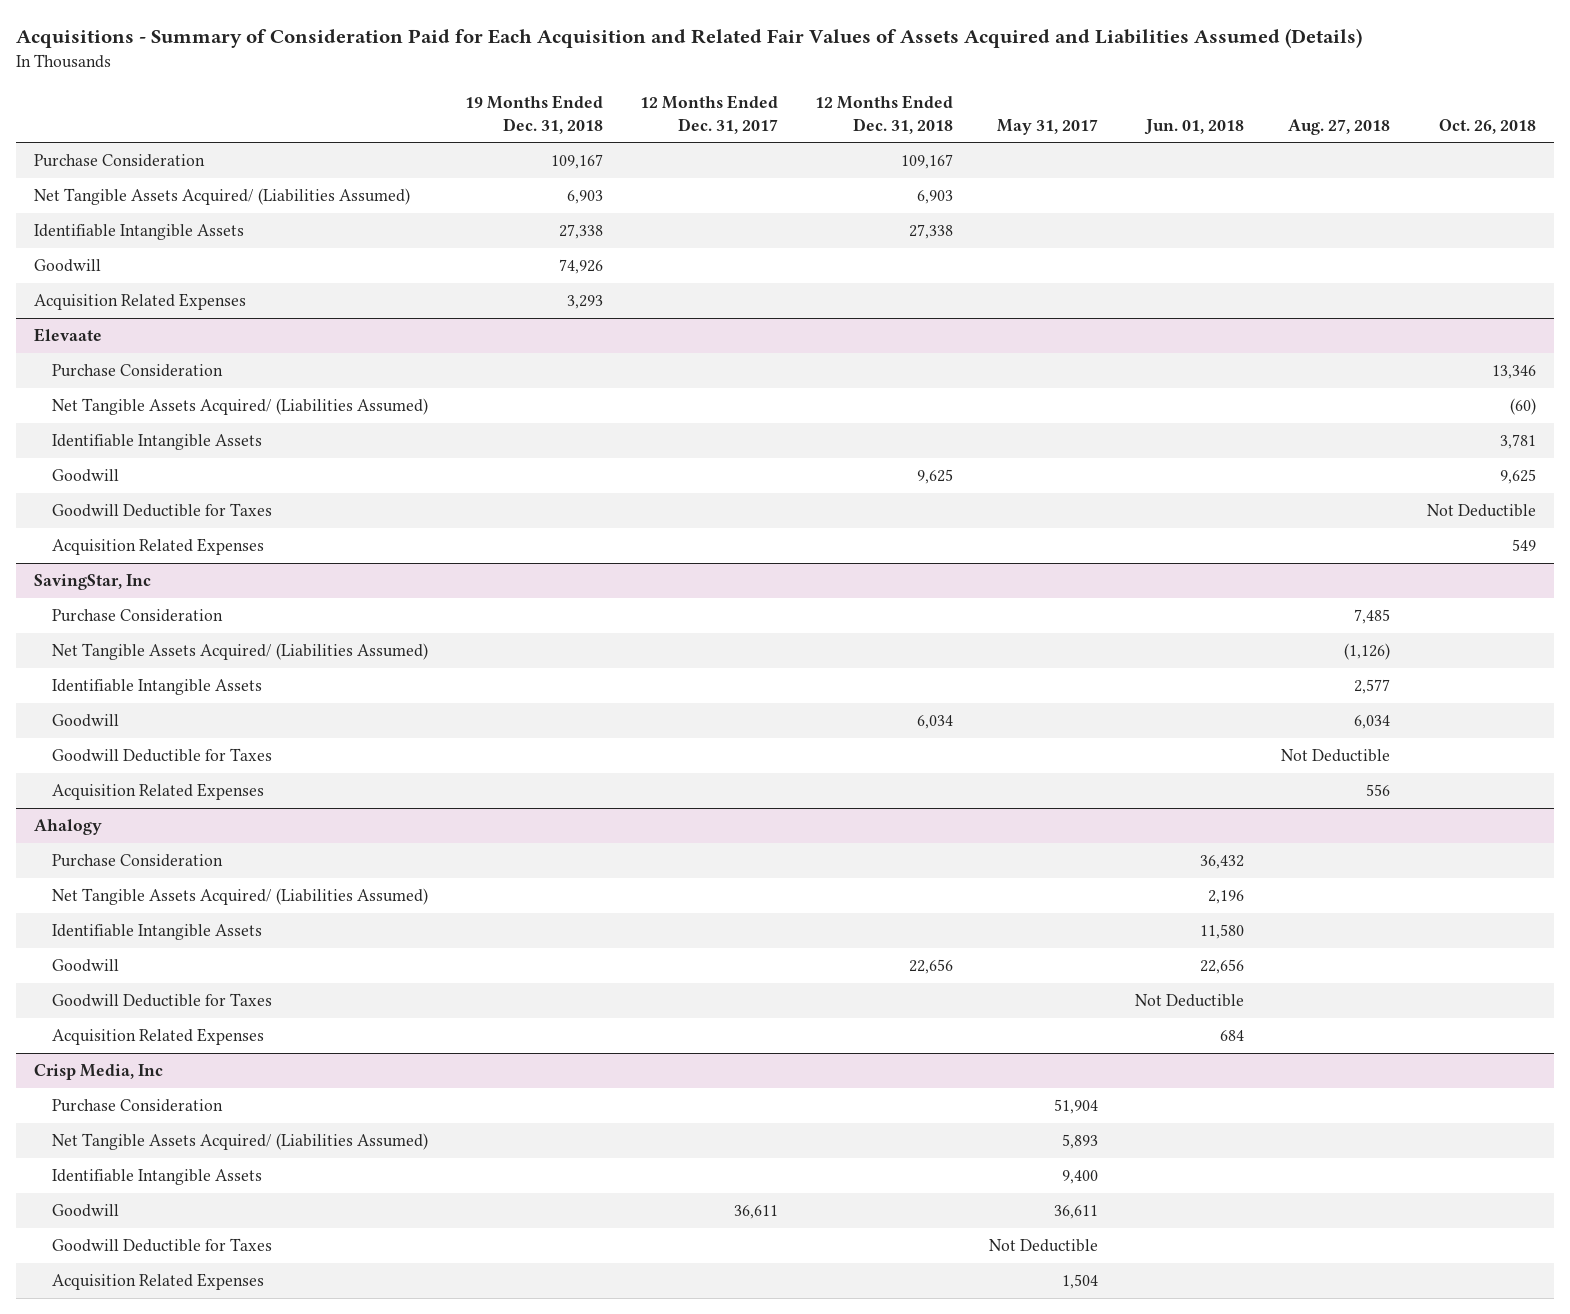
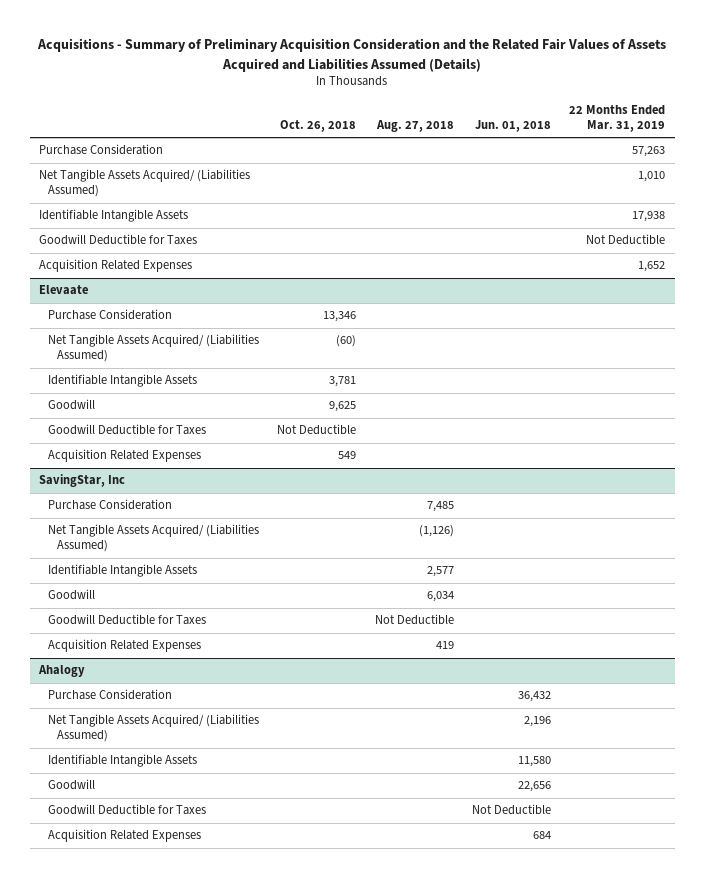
[15,28,1362,49] Acquisitions - Summary of Consideration Paid for Each Acquisition and Related Fair Values of Assets Acquired and Liabilities Assumed (Details) -> [37,38,667,72] Acquisitions - Summary of Preliminary Acquisition Consideration and the Related Fair Values of Assets Acquired and Liabilities Assumed (Details)
[465,95,604,134] 19 Months Ended Dec. 31, 2018 -> none
[639,95,778,134] 12 Months Ended Dec. 31, 2017 -> none
[814,95,953,134] 12 Months Ended Dec. 31, 2018 -> none
[997,118,1099,135] May 31, 2017 -> none
none -> [569,105,666,133] 22 Months Ended Mar. 31, 2019
[34,259,102,273] Goodwill -> none
none -> [39,234,198,246] Goodwill Deductible for Taxes
[1365,784,1390,797] 556 -> [435,641,454,650] 419
[34,1064,164,1081] Crisp Media, Inc -> none
[52,1099,224,1113] Purchase Consideration -> none
[52,1133,429,1151] Net Tangible Assets Acquired/ (Liabilities Assumed) -> none
[52,1169,263,1186] Identifiable Intangible Assets -> none
[52,1204,120,1218] Goodwill -> none
[52,1238,273,1253] Goodwill Deductible for Taxes -> none
[52,1273,265,1291] Acquisition Related Expenses -> none

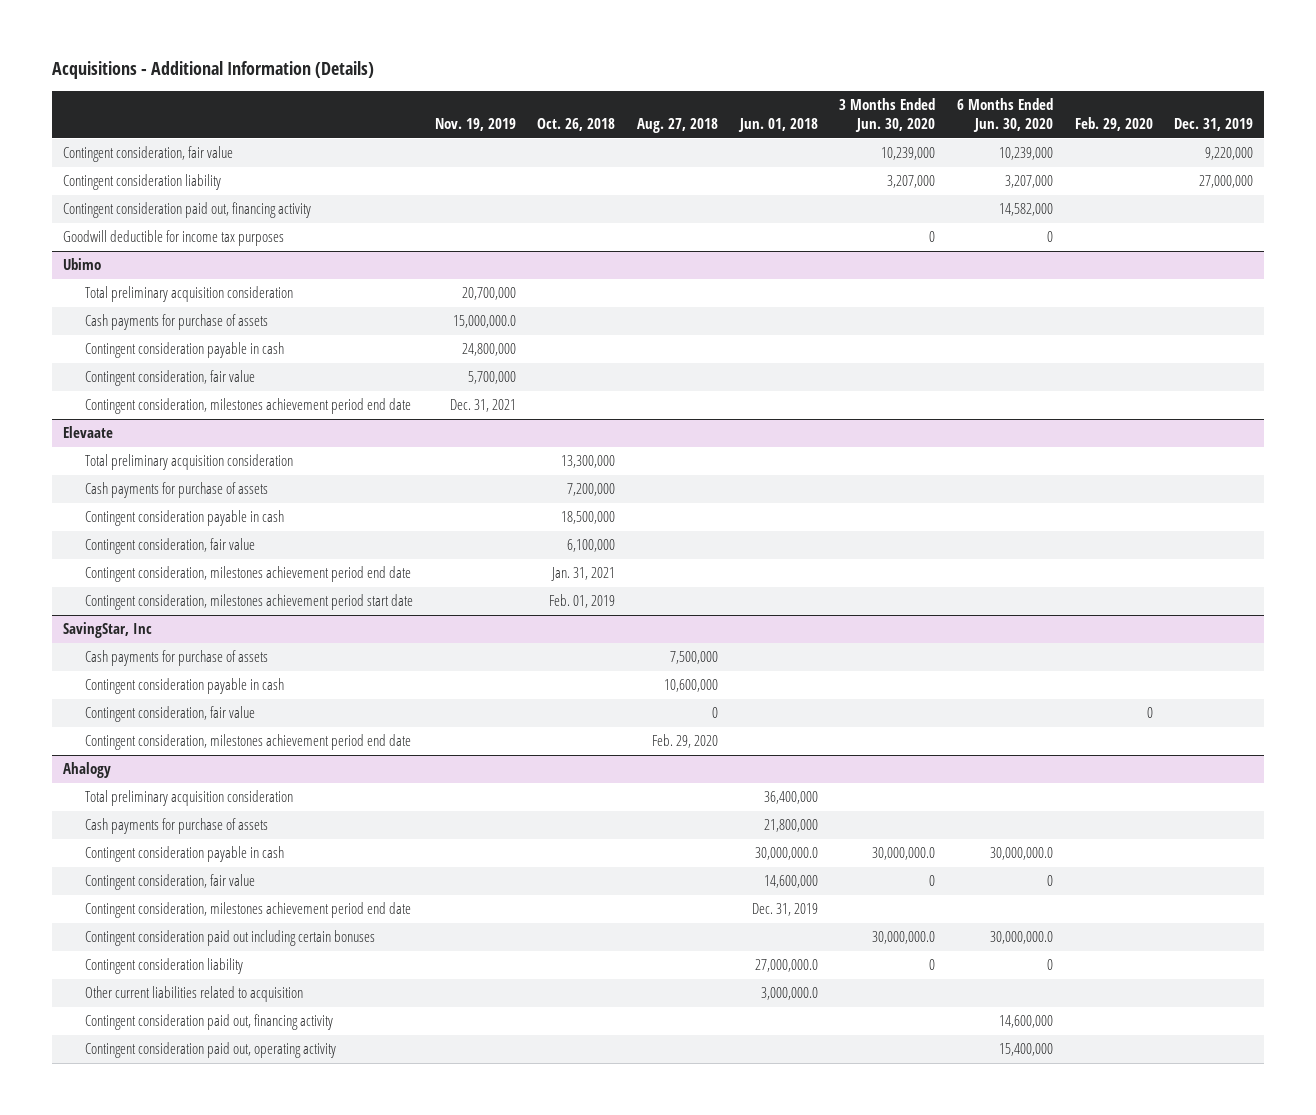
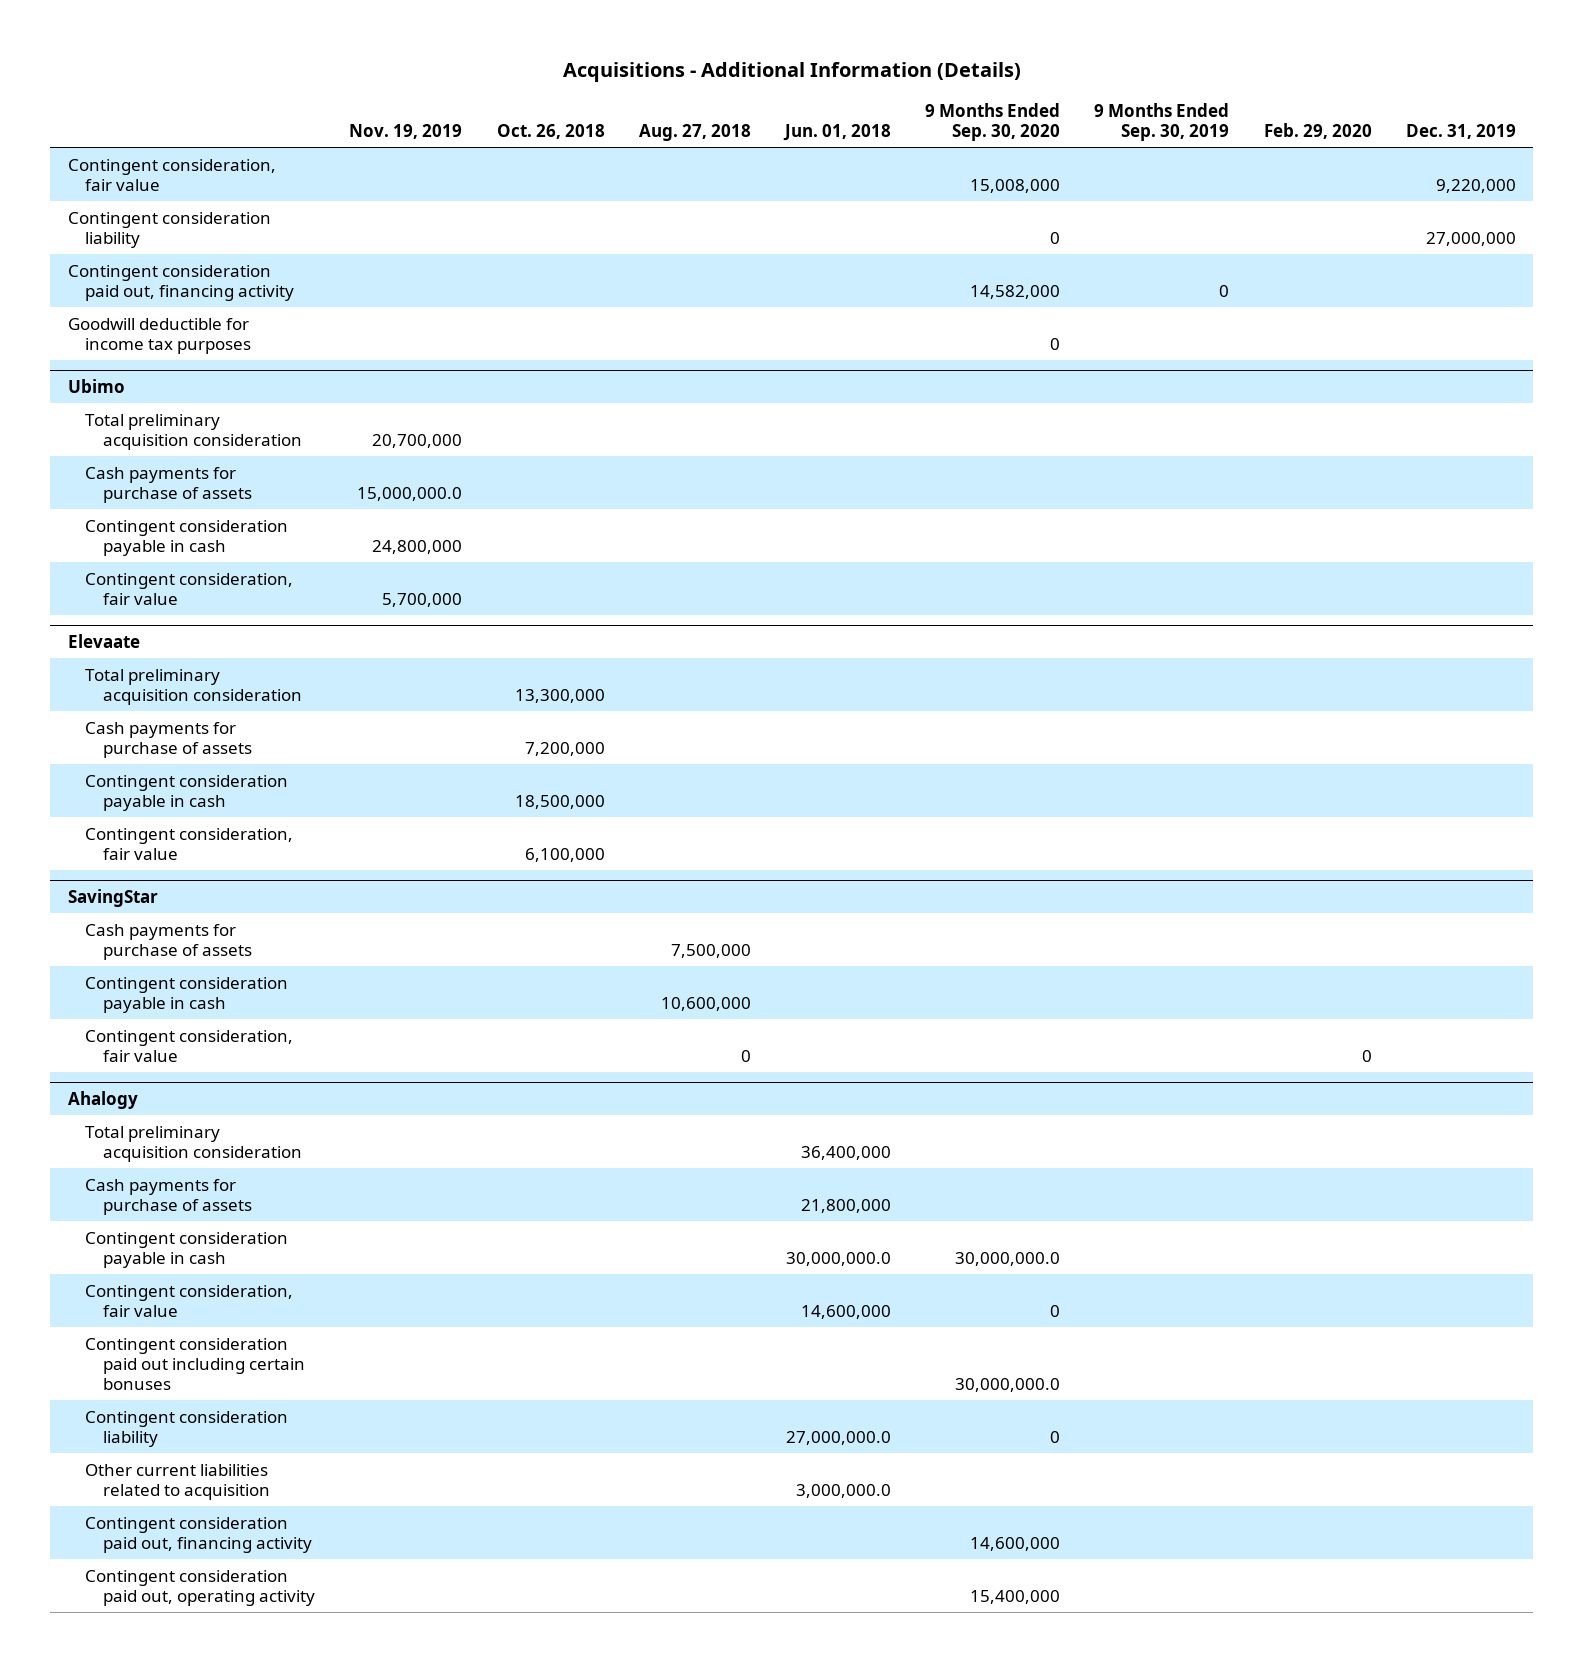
[839,97,936,133] 3 Months Ended Jun. 30, 2020 -> none
[957,97,1054,133] 6 Months Ended Jun. 30, 2020 -> none
none -> [925,102,1061,142] 9 Months Ended Sep. 30, 2020
none -> [1094,102,1230,142] 9 Months Ended Sep. 30, 2019
[84,398,411,415] Contingent consideration, milestones achievement period end date -> none
[84,566,411,583] Contingent consideration, milestones achievement period end date -> none
[84,594,413,611] Contingent consideration, milestones achievement period start date -> none
[62,622,152,639] SavingStar, Inc -> [67,888,158,907] SavingStar
[84,734,411,751] Contingent consideration, milestones achievement period end date -> none
[84,902,411,919] Contingent consideration, milestones achievement period end date -> none

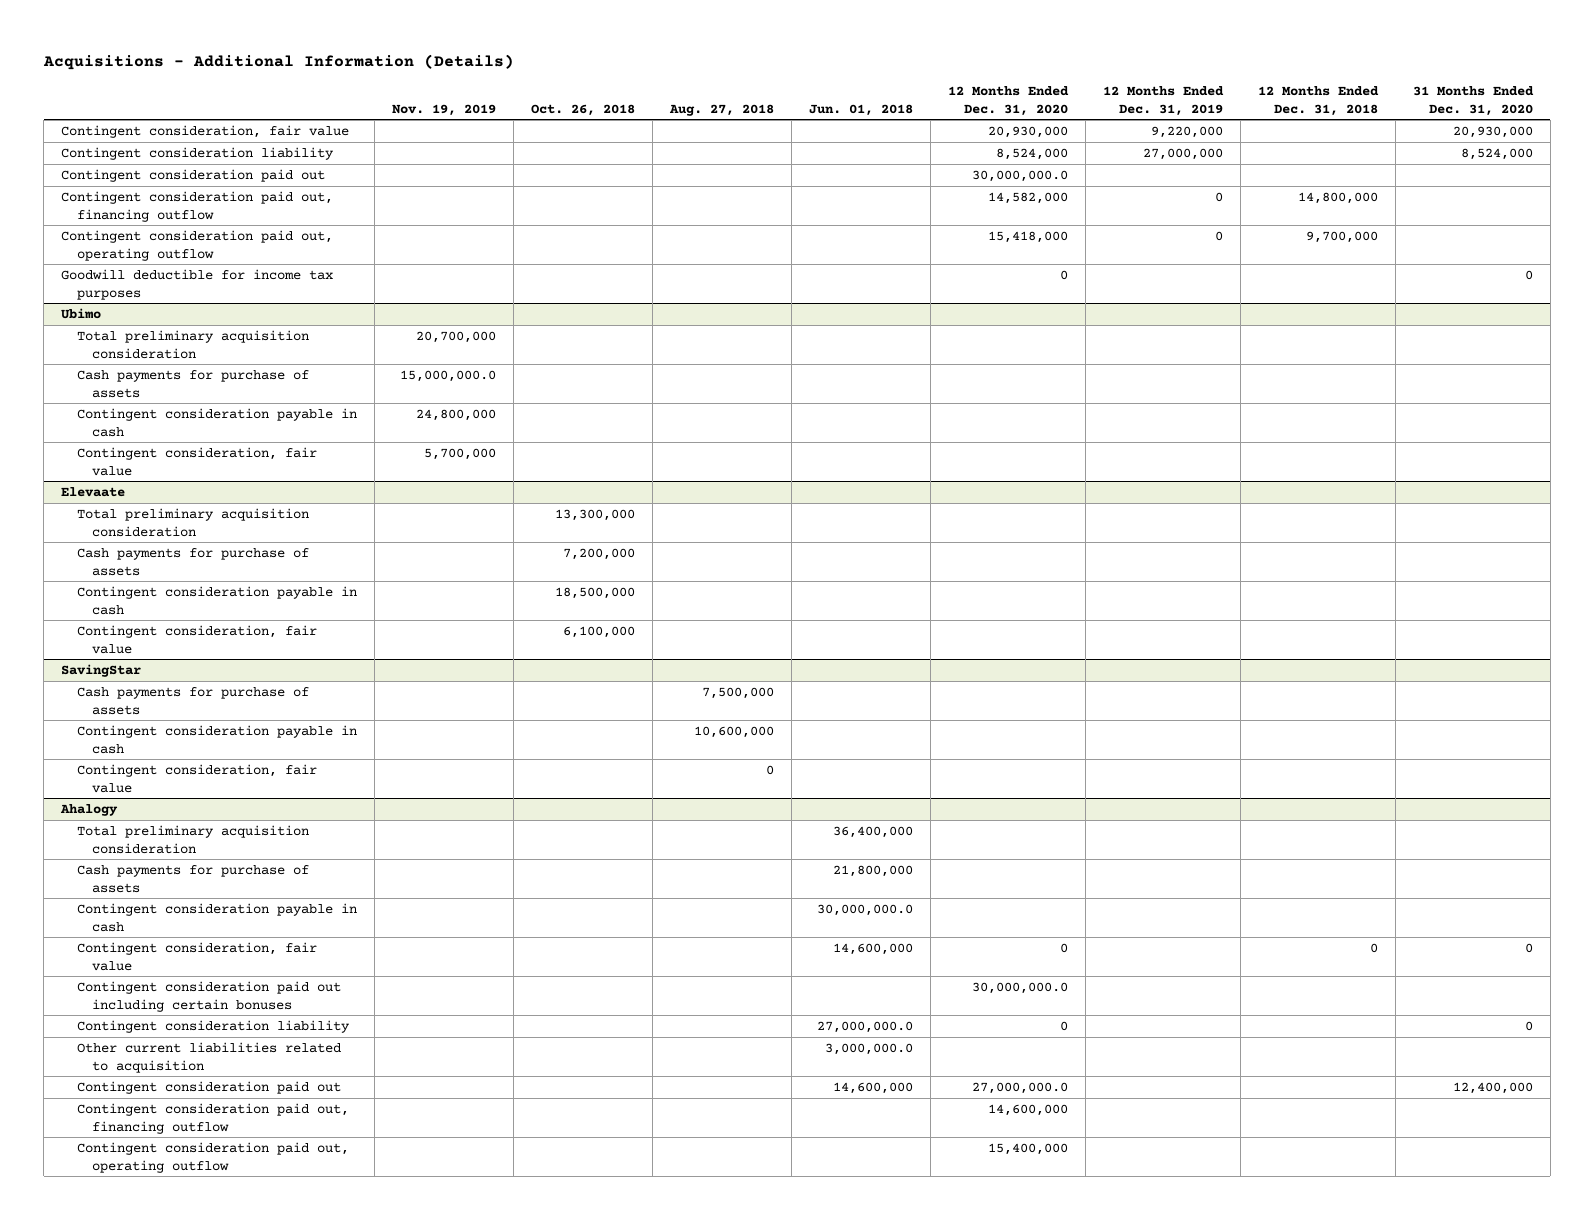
[925,102,1061,142] 9 Months Ended Sep. 30, 2020 -> none
[1094,102,1230,142] 9 Months Ended Sep. 30, 2019 -> none
[1263,123,1372,140] Feb. 29, 2020 -> none
[1405,124,1516,140] Dec. 31, 2019 -> none
none -> [947,86,1069,116] 12 Months Ended Dec. 31, 2020
none -> [1102,86,1224,116] 12 Months Ended Dec. 31, 2019
none -> [1257,86,1379,116] 12 Months Ended Dec. 31, 2018
none -> [1412,86,1534,116] 31 Months Ended Dec. 31, 2020
none -> [61,169,326,183] Contingent consideration paid out
[67,264,295,301] Contingent consideration paid out, financing activity -> [61,191,334,222] Contingent consideration paid out, financing outflow
none -> [61,230,334,261] Contingent consideration paid out, operating outflow
none -> [76,1081,341,1095] Contingent consideration paid out
[85,1516,313,1553] Contingent consideration paid out, financing activity -> [76,1103,349,1134] Contingent consideration paid out, financing outflow
[85,1569,316,1606] Contingent consideration paid out, operating activity -> [76,1142,349,1173] Contingent consideration paid out, operating outflow

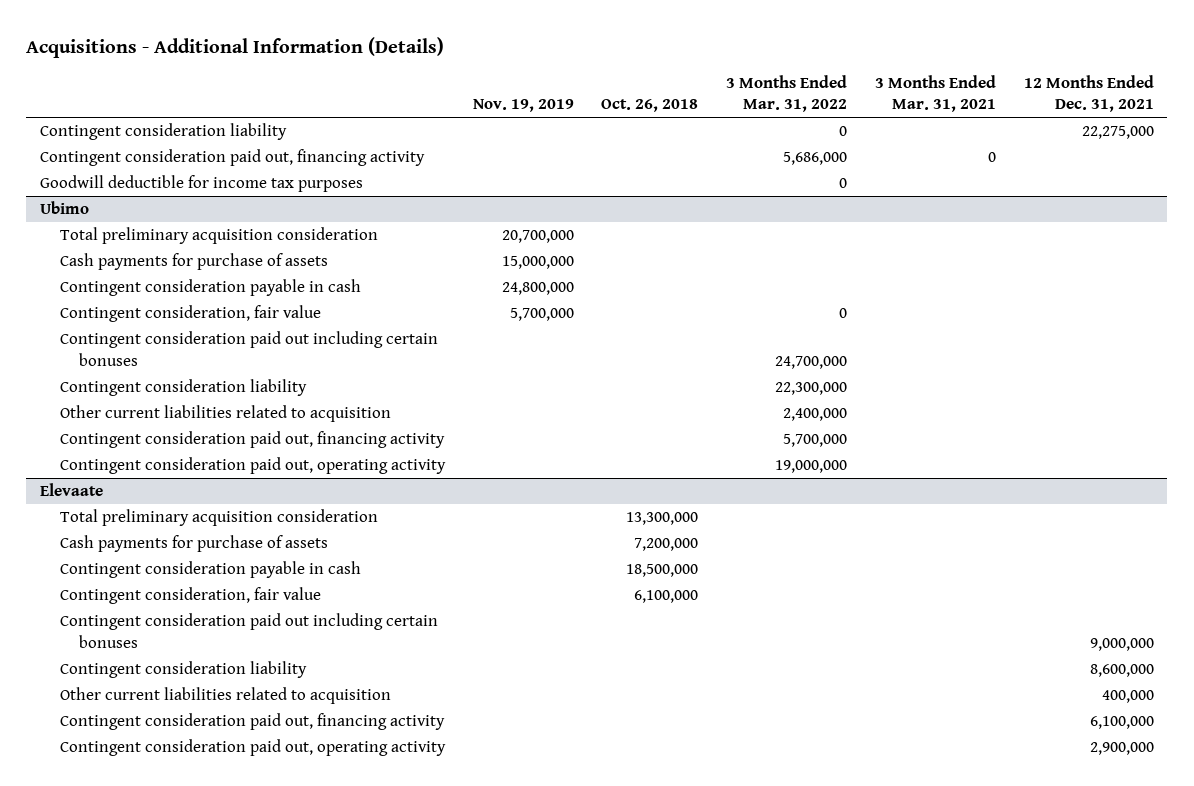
[668,103,774,116] Aug. 27, 2018 -> none
[808,103,913,116] Jun. 01, 2018 -> none
[947,86,1069,116] 12 Months Ended Dec. 31, 2020 -> none
[1102,86,1224,116] 12 Months Ended Dec. 31, 2019 -> none
[1257,86,1379,116] 12 Months Ended Dec. 31, 2018 -> none
[1412,86,1534,116] 31 Months Ended Dec. 31, 2020 -> none
none -> [726,74,848,113] 3 Months Ended Mar. 31, 2022
none -> [874,74,996,113] 3 Months Ended Mar. 31, 2021
none -> [1023,74,1154,113] 12 Months Ended Dec. 31, 2021
[61,125,350,139] Contingent consideration, fair value -> none
[61,169,326,183] Contingent consideration paid out -> none
[61,230,334,261] Contingent consideration paid out, operating outflow -> none
[61,191,334,222] Contingent consideration paid out, financing outflow -> [40,149,426,167] Contingent consideration paid out, financing activity
[399,370,496,383] 15,000,000.0 -> [501,256,574,270] 15,000,000
none -> [59,331,438,366] Contingent consideration paid out including certain bonuses
none -> [59,379,307,397] Contingent consideration liability
none -> [59,405,391,423] Other current liabilities related to acquisition
none -> [59,431,445,449] Contingent consideration paid out, financing activity
none -> [59,457,446,475] Contingent consideration paid out, operating activity
[61,664,142,678] SavingStar -> none
[76,687,309,715] Cash payments for purchase of assets -> none
[76,725,357,754] Contingent consideration payable in cash -> none
[76,764,317,793] Contingent consideration, fair value -> none
[60,804,119,817] Ahalogy -> none
[76,825,309,854] Total preliminary acquisition consideration -> none
[76,865,309,893] Cash payments for purchase of assets -> none
[76,903,357,932] Contingent consideration payable in cash -> none
[76,942,317,971] Contingent consideration, fair value -> none
[76,981,341,1012] Contingent consideration paid out including certain bonuses -> none
[76,1020,350,1034] Contingent consideration liability -> none
[76,1042,341,1073] Other current liabilities related to acquisition -> none
[76,1081,341,1095] Contingent consideration paid out -> none
[76,1103,349,1134] Contingent consideration paid out, financing outflow -> none
[76,1142,349,1173] Contingent consideration paid out, operating outflow -> none
none -> [59,613,438,648] Contingent consideration paid out including certain bonuses
none -> [59,661,307,679] Contingent consideration liability
none -> [59,687,391,705] Other current liabilities related to acquisition
none -> [59,713,445,731] Contingent consideration paid out, financing activity
none -> [59,739,446,757] Contingent consideration paid out, operating activity

